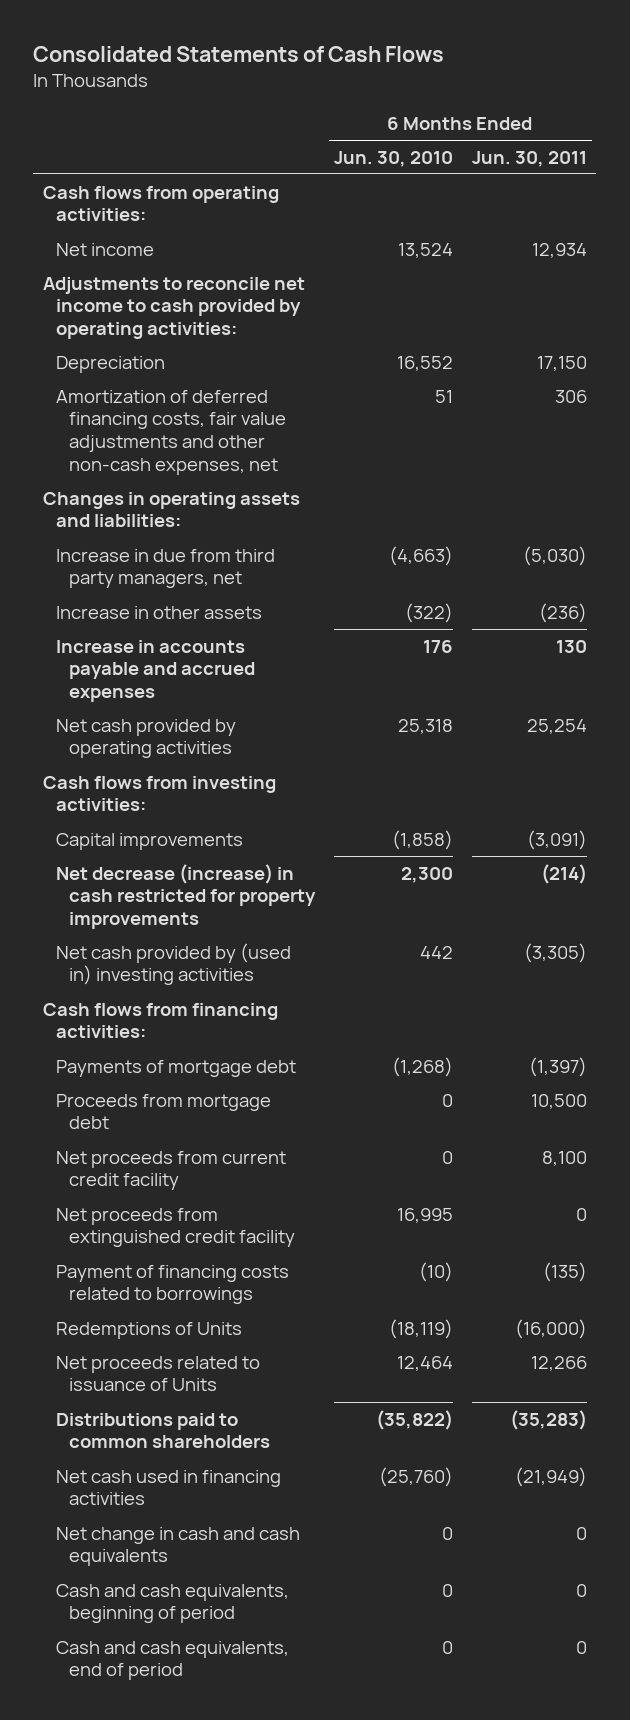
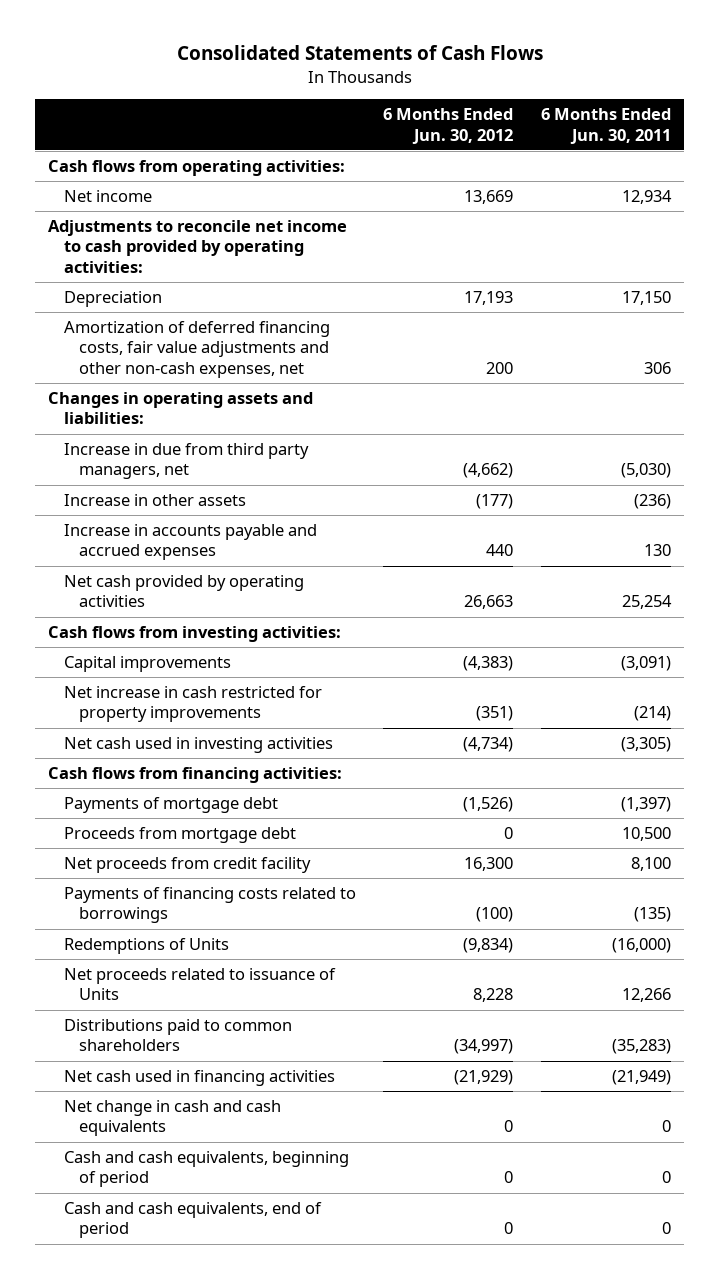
[333,150,453,167] Jun. 30, 2010 -> none
none -> [383,108,514,144] 6 Months Ended Jun. 30, 2012
[55,863,316,930] Net decrease (increase) in cash restricted for property improvements -> [63,686,322,723] Net increase in cash restricted for property improvements
[55,942,291,986] Net cash provided by (used in) investing activities -> [63,737,333,754] Net cash used in investing activities
[55,1207,295,1248] Net proceeds from extinguished credit facility -> none
[55,1150,286,1191] Net proceeds from current credit facility -> [63,857,311,874] Net proceeds from credit facility
[55,1264,289,1305] Payment of financing costs related to borrowings -> [63,887,356,924] Payments of financing costs related to borrowings

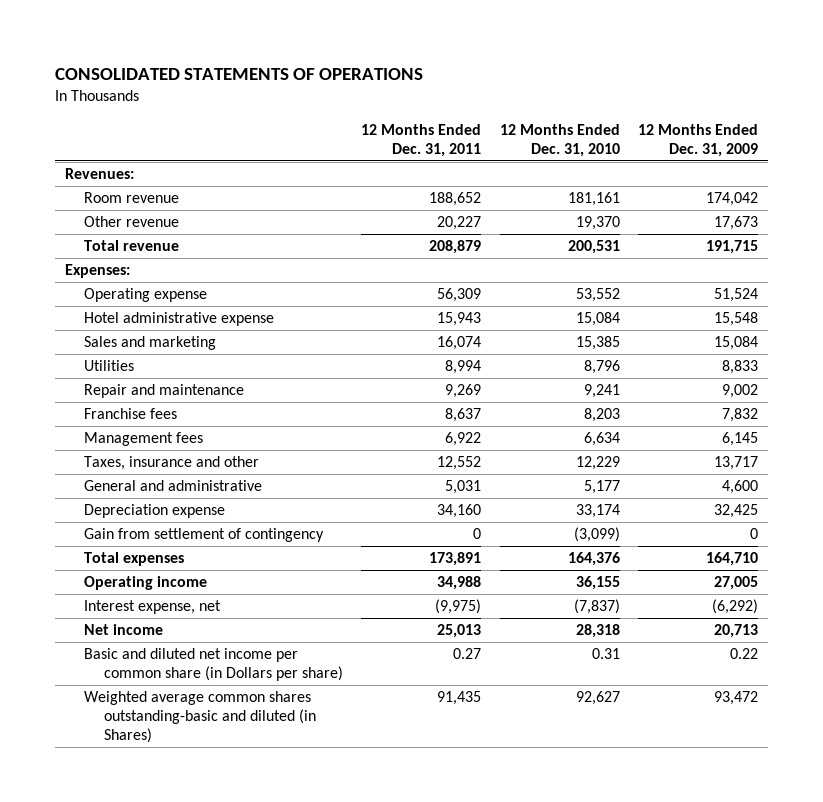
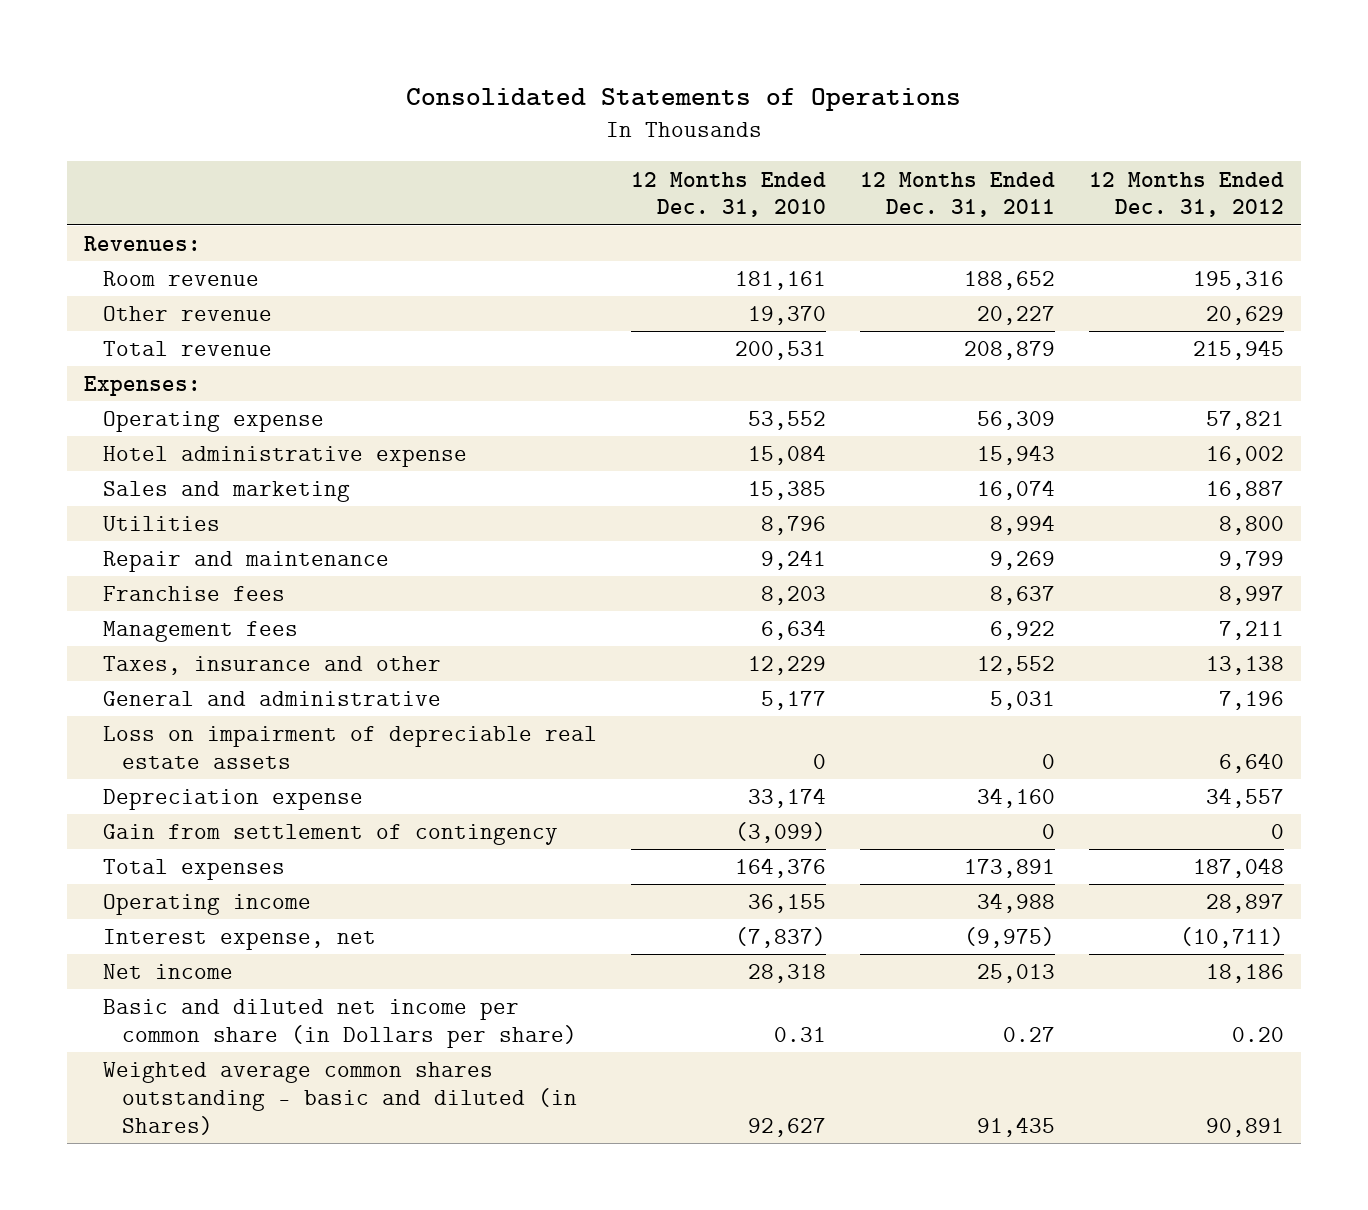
[55,67,424,80] CONSOLIDATED STATEMENTS OF OPERATIONS -> [406,87,962,111] Consolidated Statements of Operations
[638,123,759,157] 12 Months Ended Dec. 31, 2009 -> none
none -> [1089,171,1285,218] 12 Months Ended Dec. 31, 2012
none -> [102,726,597,770] Loss on impairment of depreciable real estate assets
[84,691,316,744] Weighted average common shares outstanding-basic and diluted (in Shares) -> [102,1062,577,1135] Weighted average common shares outstanding - basic and diluted (in Shares)

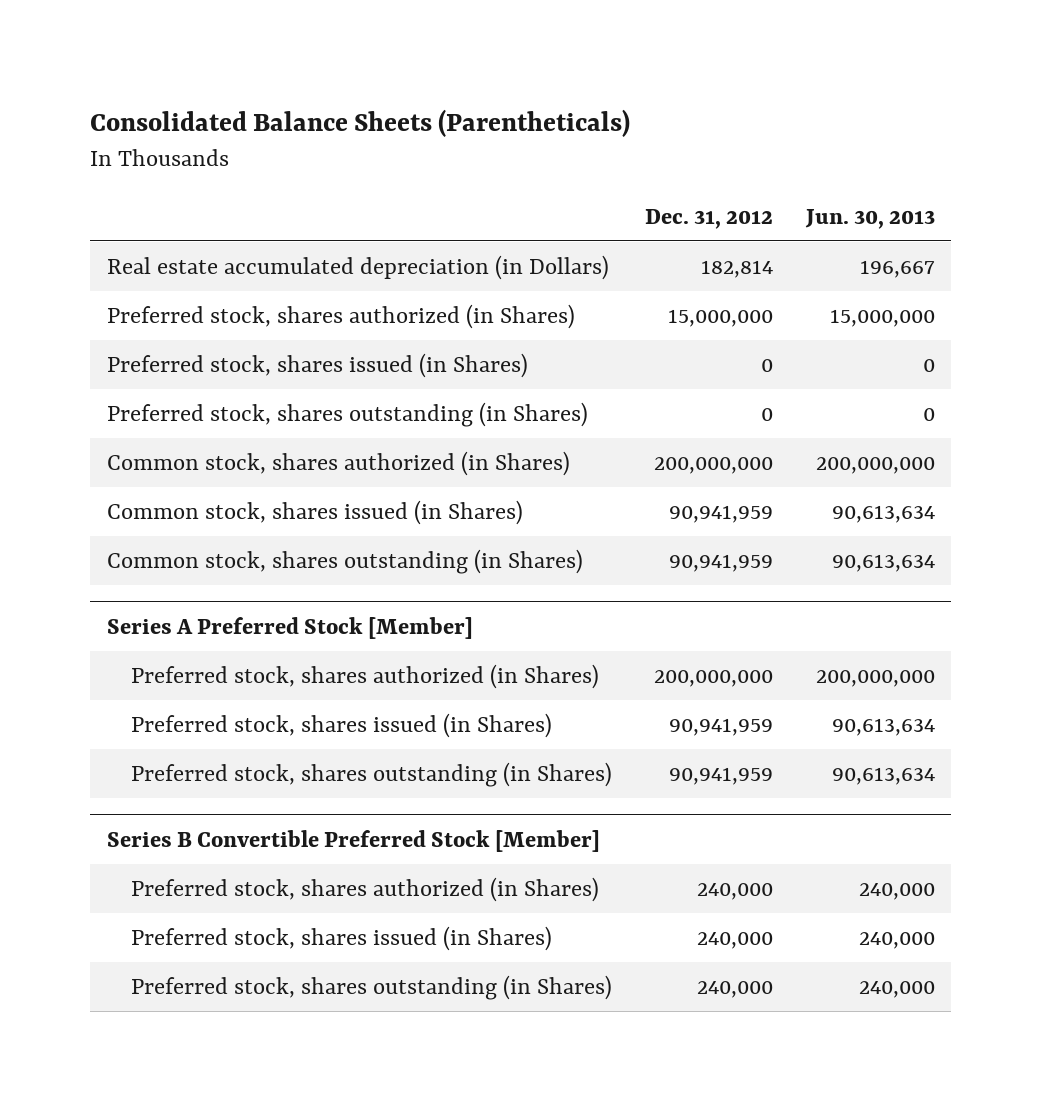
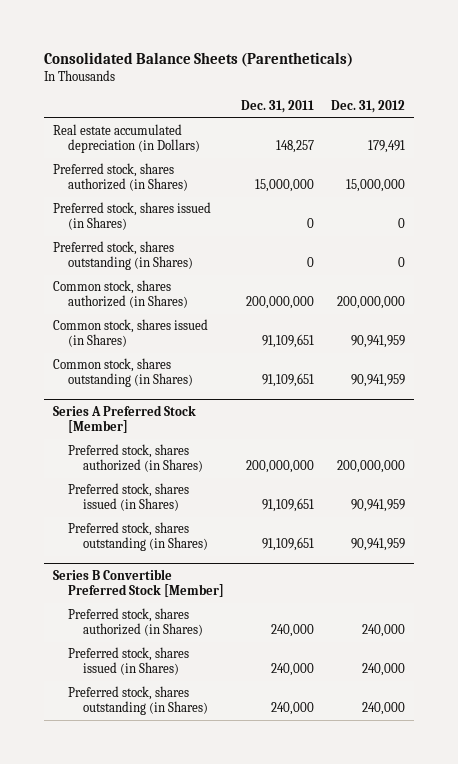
[804,208,935,229] Jun. 30, 2013 -> none
none -> [241,99,315,113] Dec. 31, 2011
[700,259,773,278] 182,814 -> [368,140,406,154] 179,491

